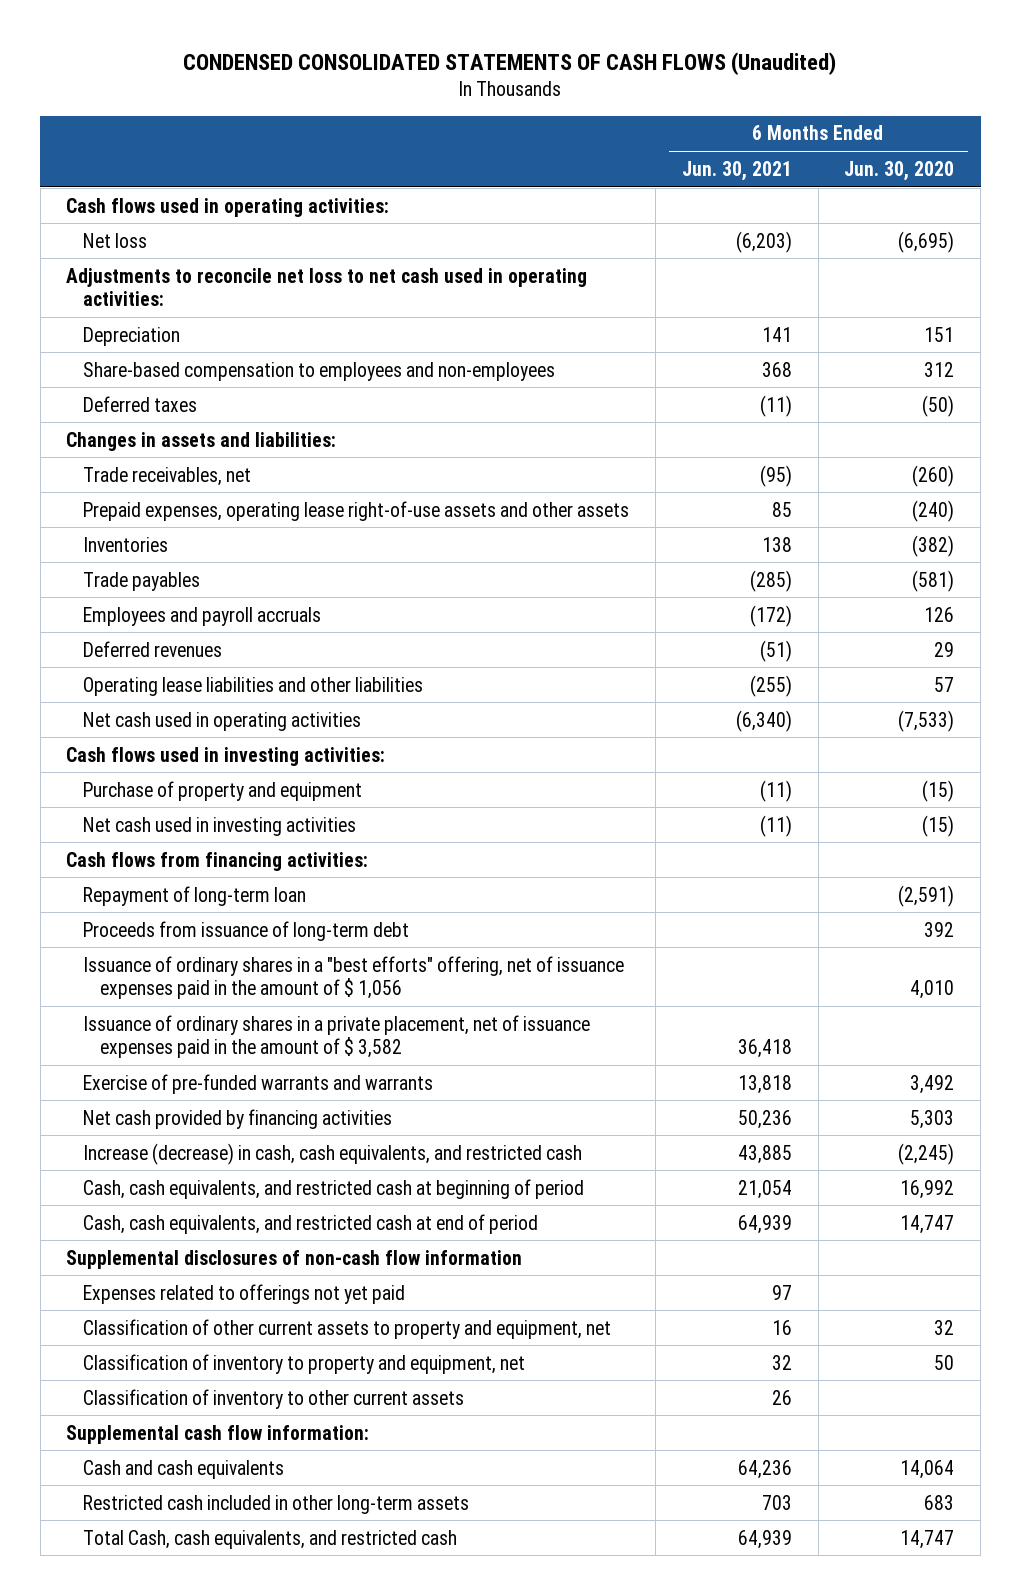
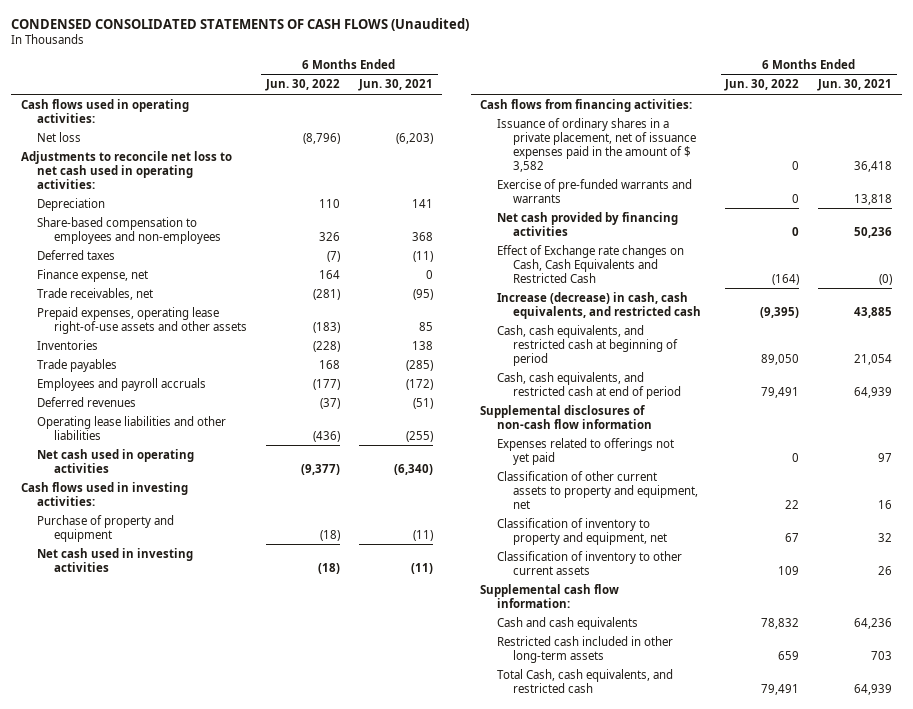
[844,160,955,181] Jun. 30, 2020 -> none
none -> [264,79,340,92] Jun. 30, 2022
[66,431,337,451] Changes in assets and liabilities: -> none
none -> [37,268,149,282] Finance expense, net
[83,885,307,906] Repayment of long-term loan -> none
[83,920,410,941] Proceeds from issuance of long-term debt -> none
[83,955,625,1000] Issuance of ordinary shares in a "best efforts" offering, net of issuance expenses paid in the amount of $ 1,056 -> none
none -> [496,244,684,283] Effect of Exchange rate changes on Cash, Cash Equivalents and Restricted Cash

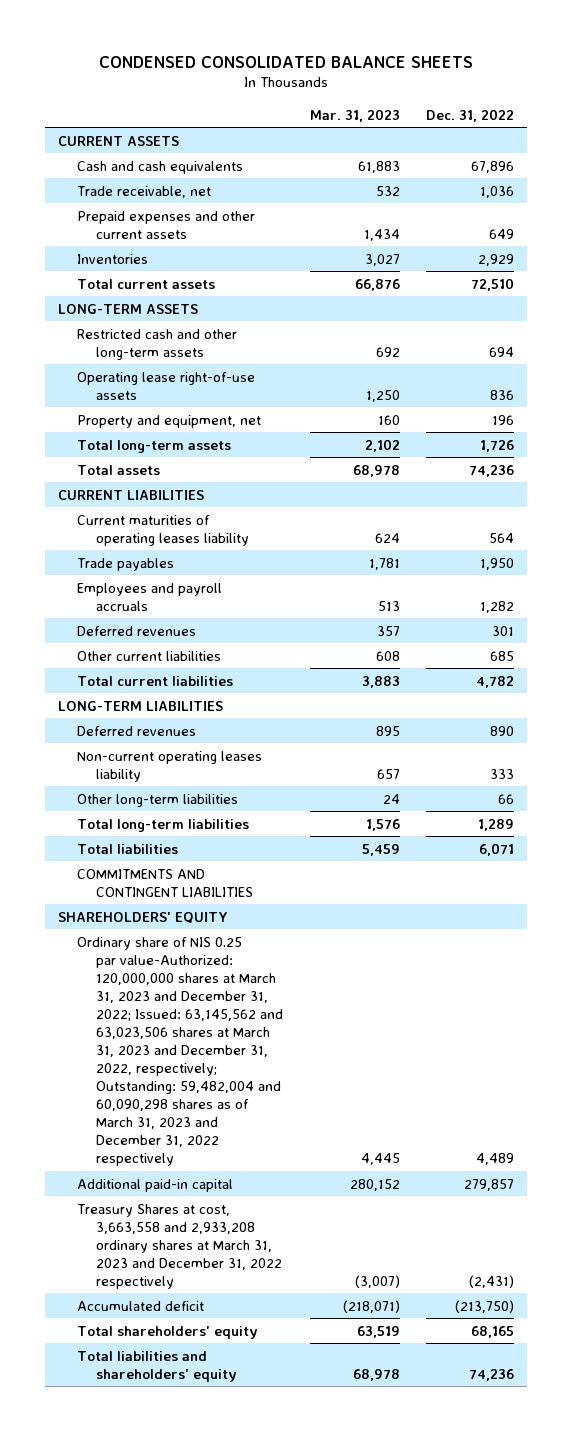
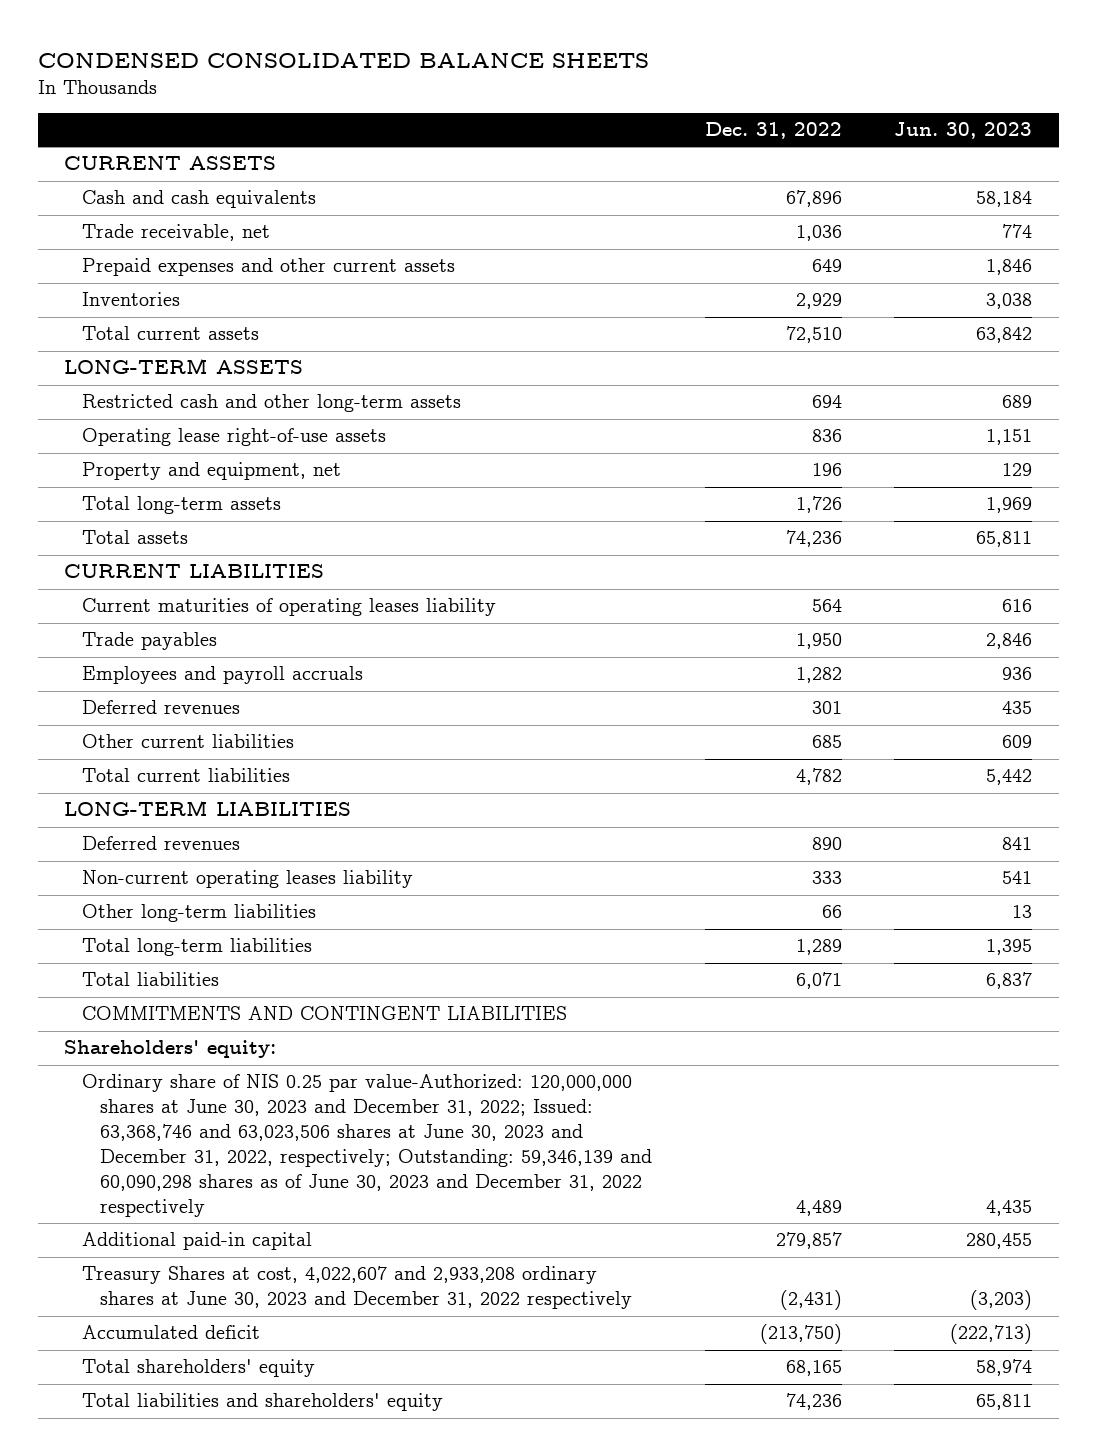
[309,108,400,122] Mar. 31, 2023 -> none
none -> [894,122,1033,140] Jun. 30, 2023
[58,911,229,923] SHAREHOLDERS' EQUITY -> [64,1040,277,1059] Shareholders' equity:
[77,936,284,1167] Ordinary share of NIS 0.25 par value-Authorized: 120,000,000 shares at March 31, 2023 and December 31, 2022; Issued: 63,145,562 and 63,023,506 shares at March 31, 2023 and December 31, 2022, respectively; Outstanding: 59,482,004 and 60,090,298 shares as of March 31, 2023 and December 31, 2022 respectively -> [81,1074,652,1218] Ordinary share of NIS 0.25 par value-Authorized: 120,000,000 shares at June 30, 2023 and December 31, 2022; Issued: 63,368,746 and 63,023,506 shares at June 30, 2023 and December 31, 2022, respectively; Outstanding: 59,346,139 and 60,090,298 shares as of June 30, 2023 and December 31, 2022 respectively
[77,1203,283,1289] Treasury Shares at cost, 3,663,558 and 2,933,208 ordinary shares at March 31, 2023 and December 31, 2022 respectively -> [81,1266,632,1310] Treasury Shares at cost, 4,022,607 and 2,933,208 ordinary shares at June 30, 2023 and December 31, 2022 respectively

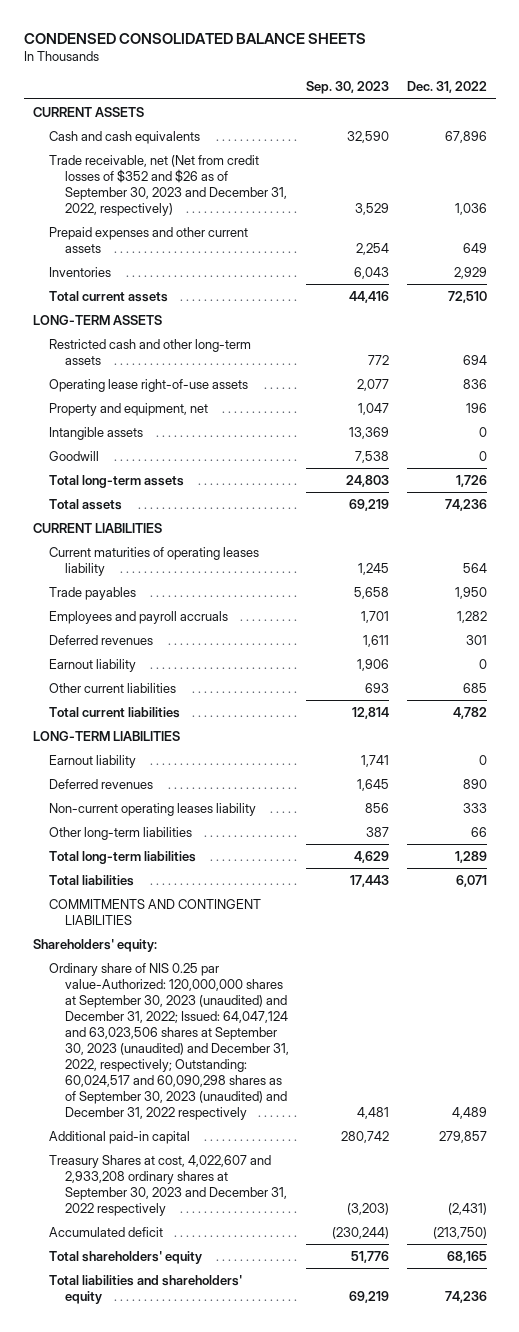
[894,122,1033,140] Jun. 30, 2023 -> none
none -> [306,81,390,95] Sep. 30, 2023
[81,224,270,242] Trade receivable, net -> [48,154,287,216] Trade receivable, net (Net from credit losses of $352 and $26 as of September 30, 2023 and December 31, 2022, respectively)
none -> [48,426,143,440] Intangible assets
none -> [48,450,99,461] Goodwill
none -> [48,658,136,672] Earnout liability
none -> [48,754,136,768] Earnout liability
[81,1074,652,1218] Ordinary share of NIS 0.25 par value-Authorized: 120,000,000 shares at June 30, 2023 and December 31, 2022; Issued: 63,368,746 and 63,023,506 shares at June 30, 2023 and December 31, 2022, respectively; Outstanding: 59,346,139 and 60,090,298 shares as of June 30, 2023 and December 31, 2022 respectively -> [48,962,289,1120] Ordinary share of NIS 0.25 par value-Authorized: 120,000,000 shares at September 30, 2023 (unaudited) and December 31, 2022; Issued: 64,047,124 and 63,023,506 shares at September 30, 2023 (unaudited) and December 31, 2022, respectively; Outstanding: 60,024,517 and 60,090,298 shares as of September 30, 2023 (unaudited) and December 31, 2022 respectively
[81,1266,632,1310] Treasury Shares at cost, 4,022,607 and 2,933,208 ordinary shares at June 30, 2023 and December 31, 2022 respectively -> [48,1154,287,1216] Treasury Shares at cost, 4,022,607 and 2,933,208 ordinary shares at September 30, 2023 and December 31, 2022 respectively

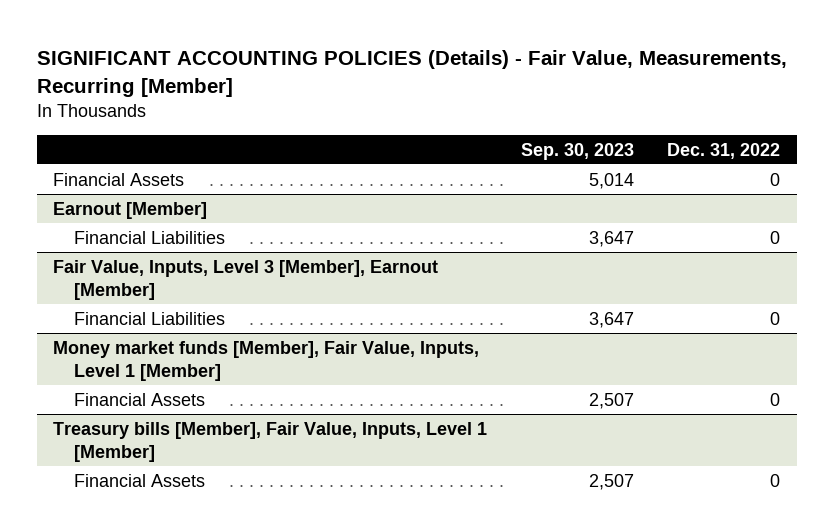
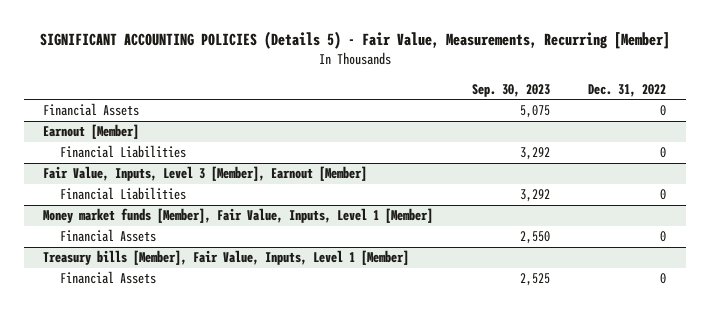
[36,49,787,97] SIGNIFICANT ACCOUNTING POLICIES (Details) - Fair Value, Measurements, Recurring [Member] -> [39,31,670,50] SIGNIFICANT ACCOUNTING POLICIES (Details 5) - Fair Value, Measurements, Recurring [Member]
[588,172,634,189] 5,014 -> [519,105,550,119] 5,075
[588,230,634,247] 3,647 -> [519,147,550,161] 3,292
[588,311,634,328] 3,647 -> [519,189,550,203] 3,292
[588,392,634,409] 2,507 -> [519,231,550,245] 2,550
[588,473,634,490] 2,507 -> [519,273,550,287] 2,525

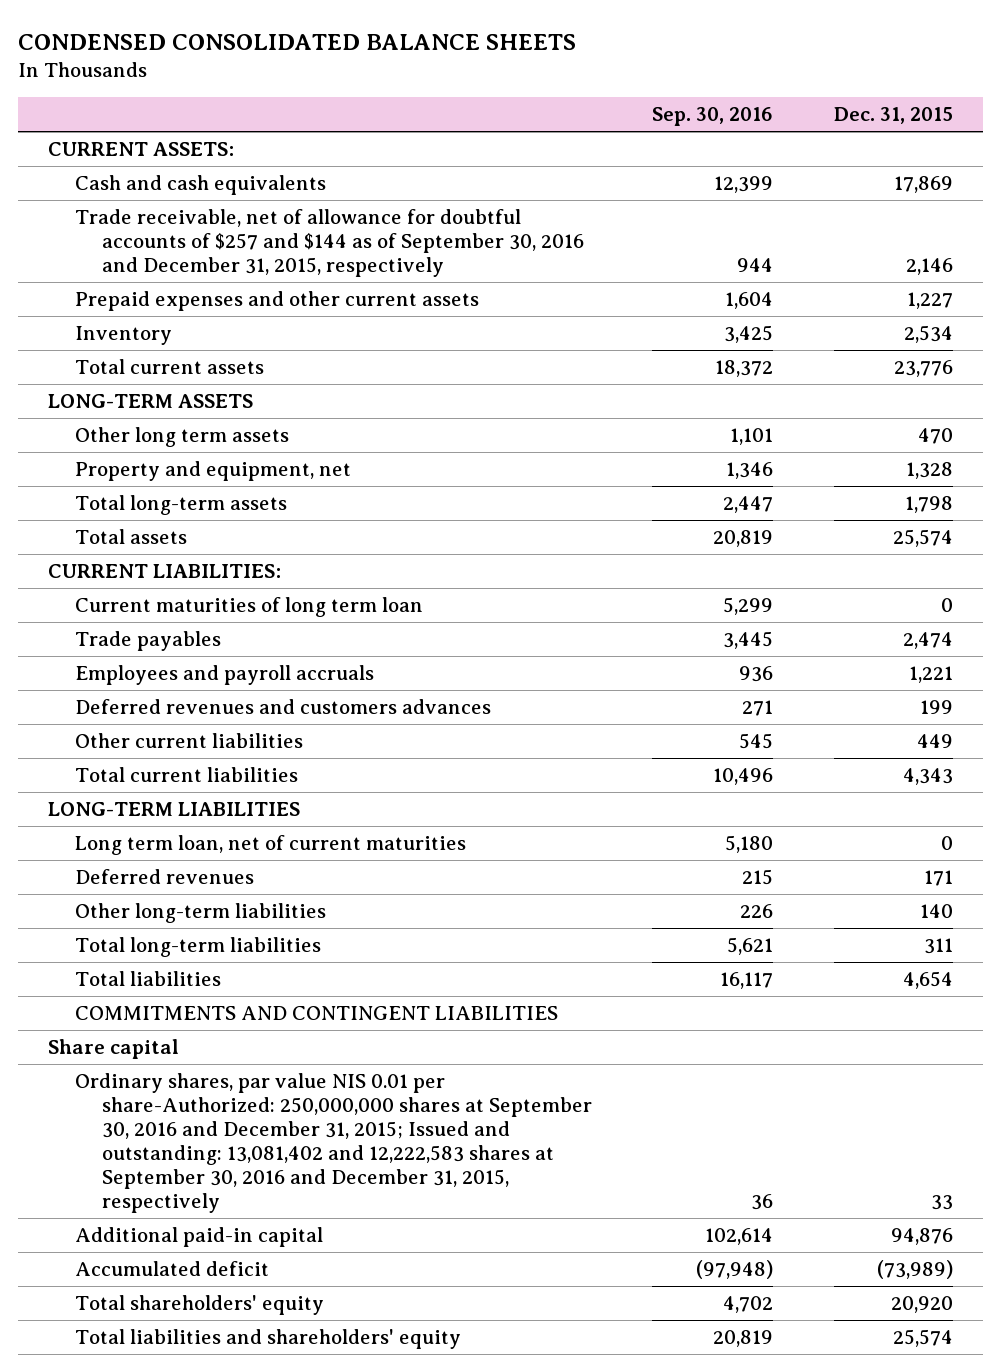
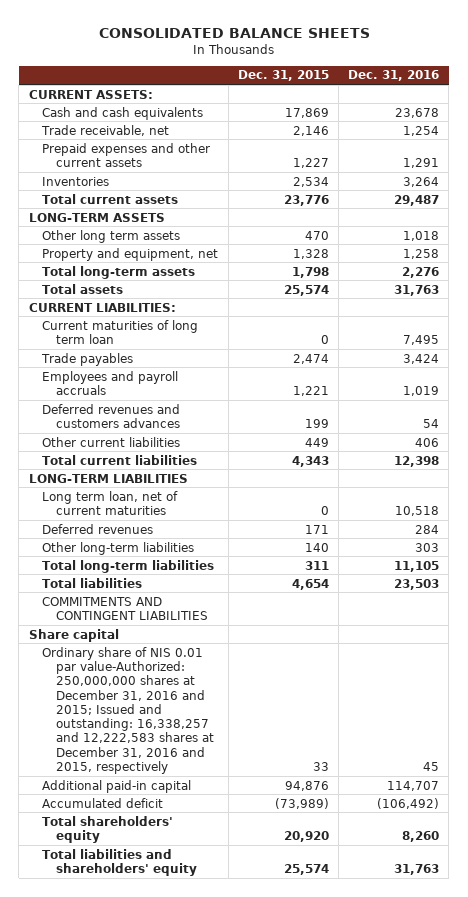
[17,33,576,50] CONDENSED CONSOLIDATED BALANCE SHEETS -> [98,27,370,38] CONSOLIDATED BALANCE SHEETS
[652,107,774,127] Sep. 30, 2016 -> none
none -> [348,70,440,82] Dec. 31, 2016
[75,209,584,277] Trade receivable, net of allowance for doubtful accounts of $257 and $144 as of September 30, 2016 and December 31, 2015, respectively -> [41,124,170,136] Trade receivable, net
[75,326,173,346] Inventory -> [42,176,110,186] Inventories
[75,1073,592,1213] Ordinary shares, par value NIS 0.01 per share-Authorized: 250,000,000 shares at September 30, 2016 and December 31, 2015; Issued and outstanding: 13,081,402 and 12,222,583 shares at September 30, 2016 and December 31, 2015, respectively -> [42,646,215,775] Ordinary share of NIS 0.01 par value-Authorized: 250,000,000 shares at December 31, 2016 and 2015; Issued and outstanding: 16,338,257 and 12,222,583 shares at December 31, 2016 and 2015, respectively

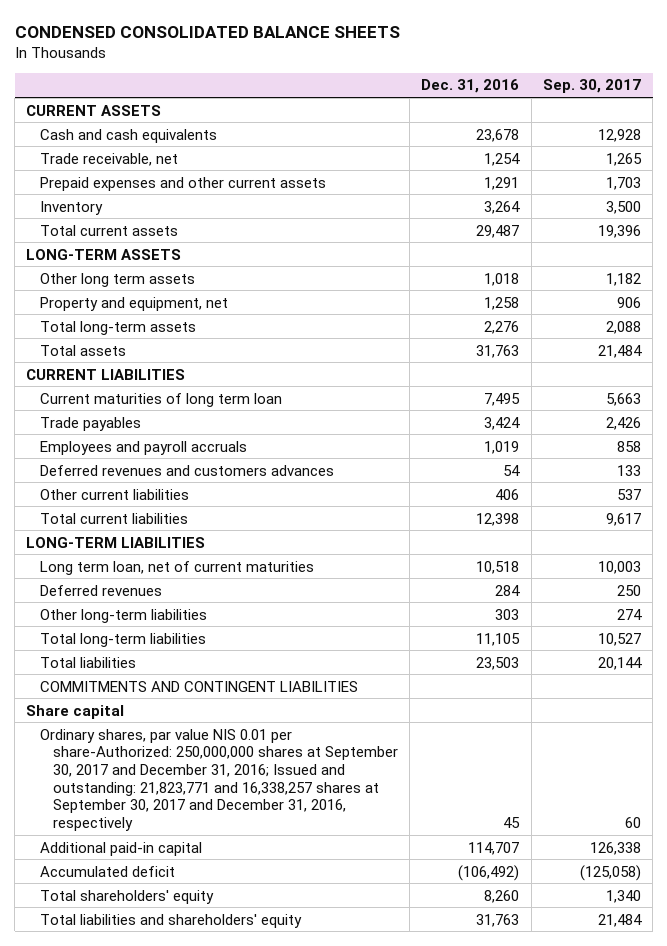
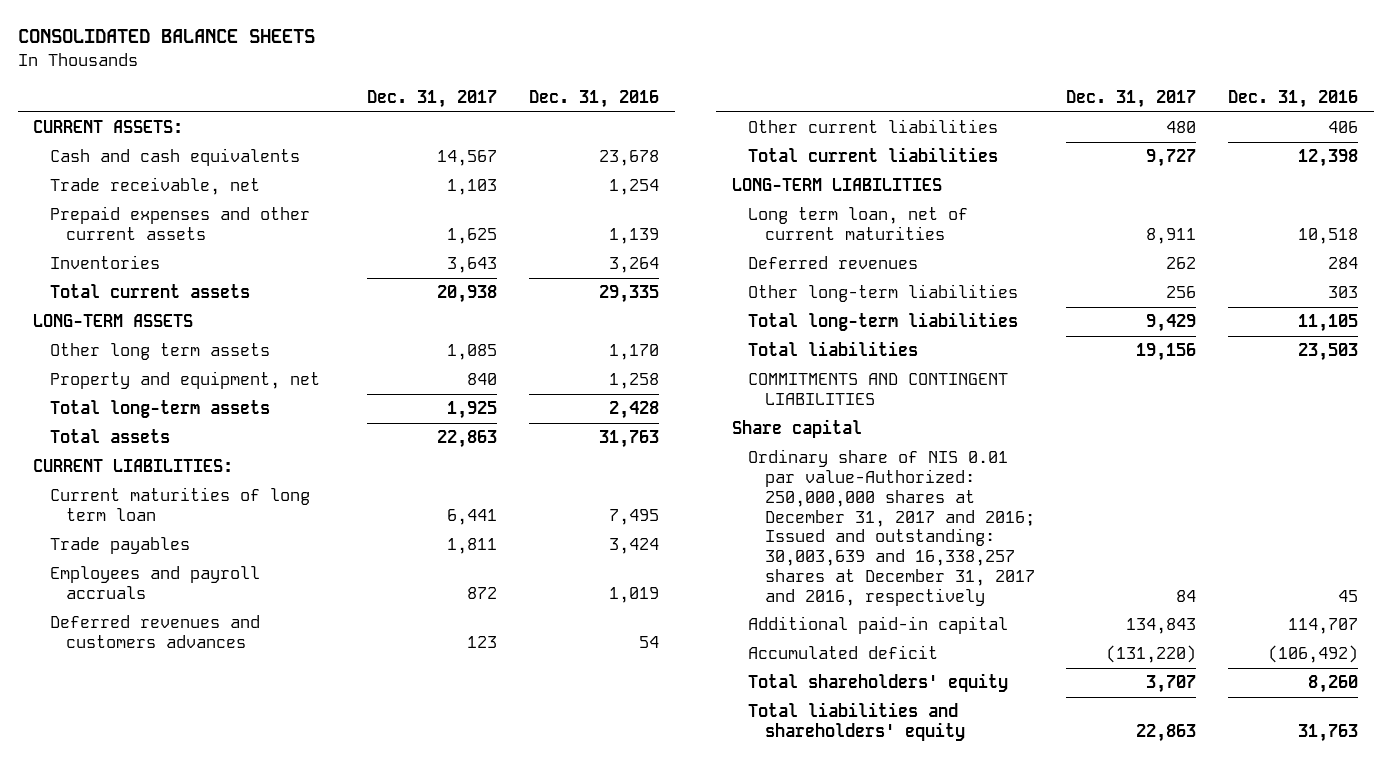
[14,25,400,38] CONDENSED CONSOLIDATED BALANCE SHEETS -> [17,29,315,44] CONSOLIDATED BALANCE SHEETS
[543,79,642,94] Sep. 30, 2017 -> none
none -> [367,89,498,108] Dec. 31, 2017
[26,104,162,116] CURRENT ASSETS -> [33,120,184,134] CURRENT ASSETS:
[484,176,520,190] 1,291 -> [609,228,660,245] 1,139
[39,200,103,215] Inventory -> [49,255,160,270] Inventories
[476,224,520,238] 29,487 -> [599,285,660,304] 29,335
[484,272,520,286] 1,018 -> [609,344,660,361] 1,170
[484,320,520,334] 2,276 -> [609,401,660,420] 2,428
[26,368,186,380] CURRENT LIABILITIES -> [33,459,234,473] CURRENT LIABILITIES:
[39,728,398,832] Ordinary shares, par value NIS 0.01 per share-Authorized: 250,000,000 shares at September 30, 2017 and December 31, 2016; Issued and outstanding: 21,823,771 and 16,338,257 shares at September 30, 2017 and December 31, 2016, respectively -> [748,449,1035,606] Ordinary share of NIS 0.01 par value-Authorized: 250,000,000 shares at December 31, 2017 and 2016; Issued and outstanding: 30,003,639 and 16,338,257 shares at December 31, 2017 and 2016, respectively

